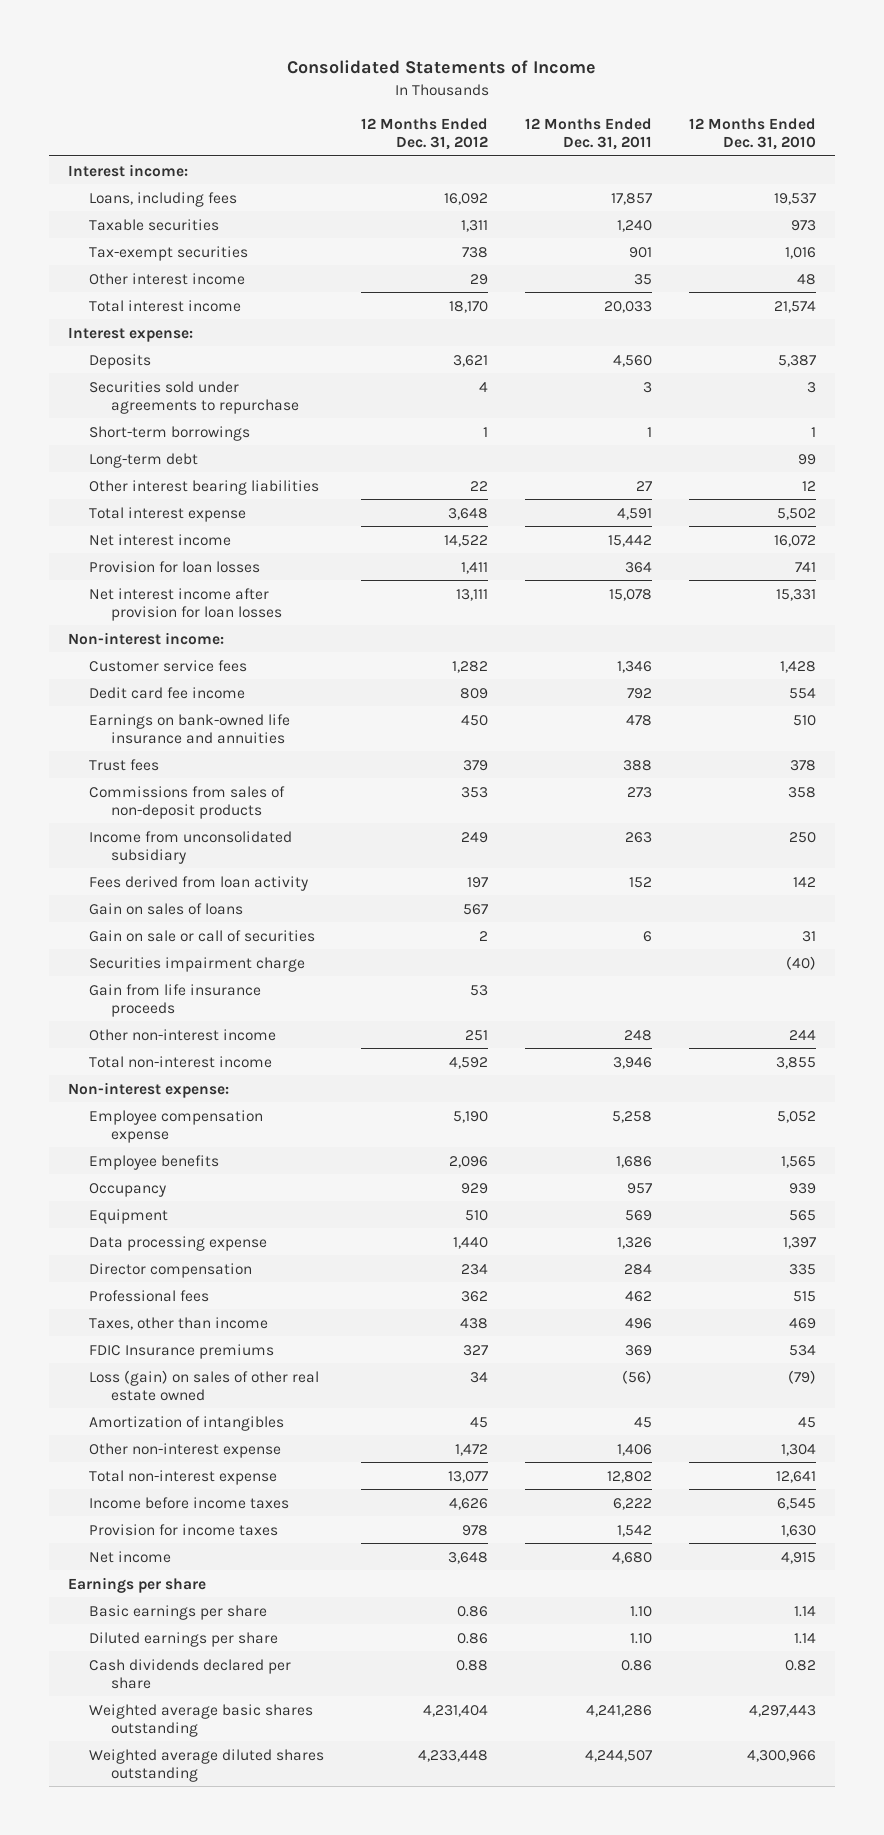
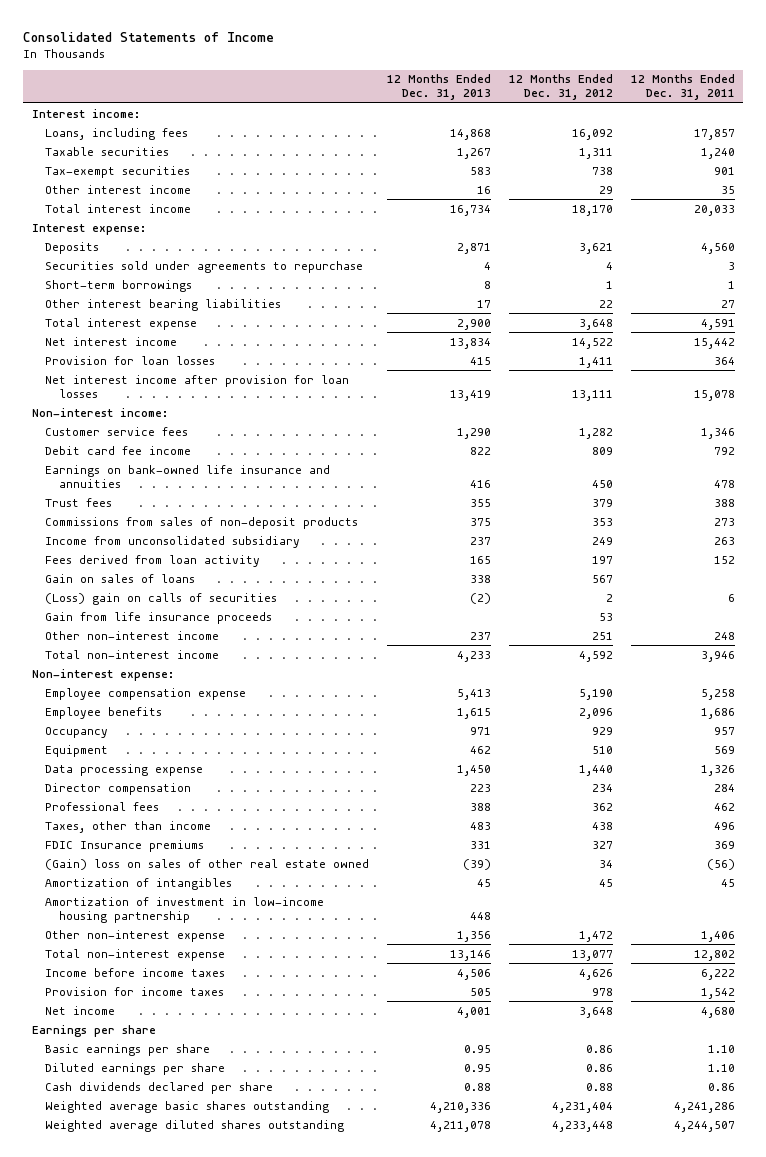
[689,117,817,151] 12 Months Ended Dec. 31, 2010 -> none
none -> [387,74,492,101] 12 Months Ended Dec. 31, 2013
[89,452,199,468] Long-term debt -> none
[89,686,246,699] Dedit card fee income -> [45,445,192,455] Debit card fee income
[89,956,306,972] Securities impairment charge -> none
[89,929,316,942] Gain on sale or call of securities -> [45,592,278,605] (Loss) gain on calls of securities
[89,1369,320,1401] Loss (gain) on sales of other real estate owned -> [45,858,370,870] (Gain) loss on sales of other real estate owned
none -> [45,896,325,923] Amortization of investment in low-income housing partnership

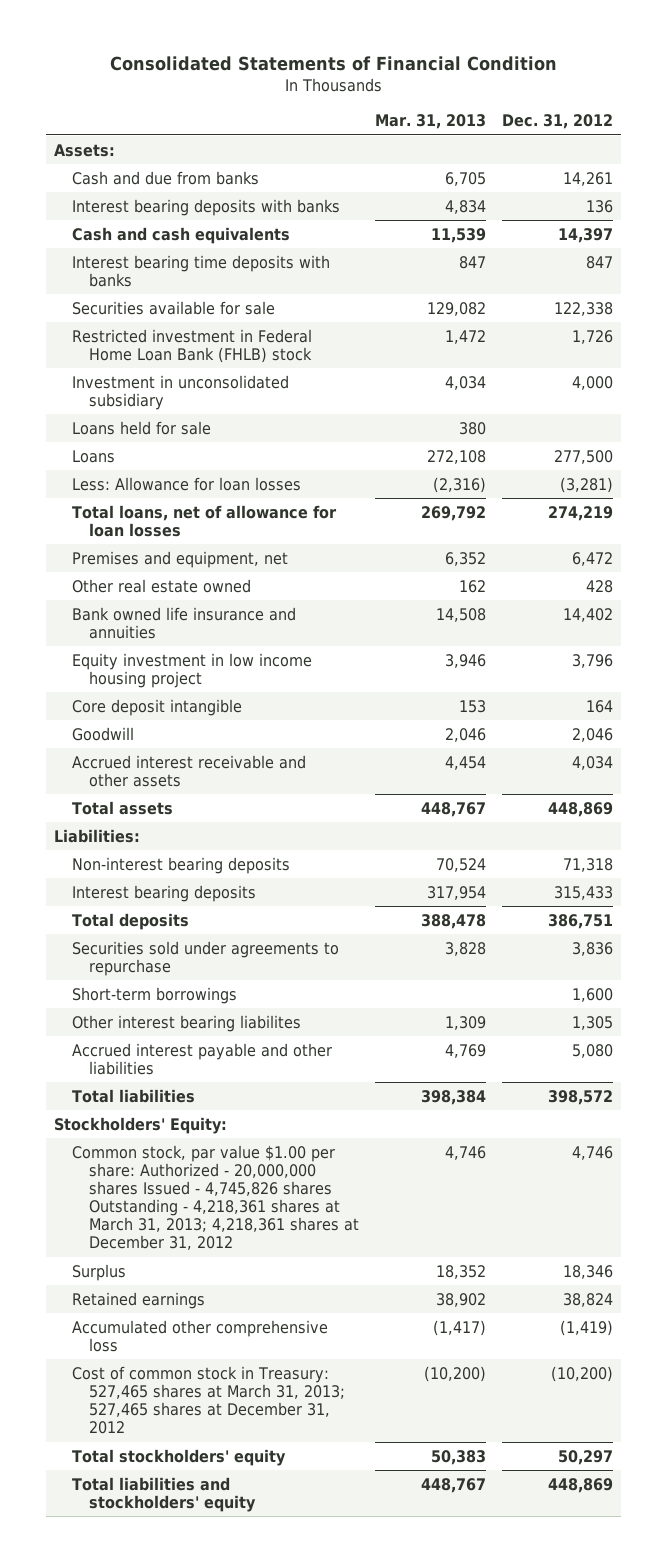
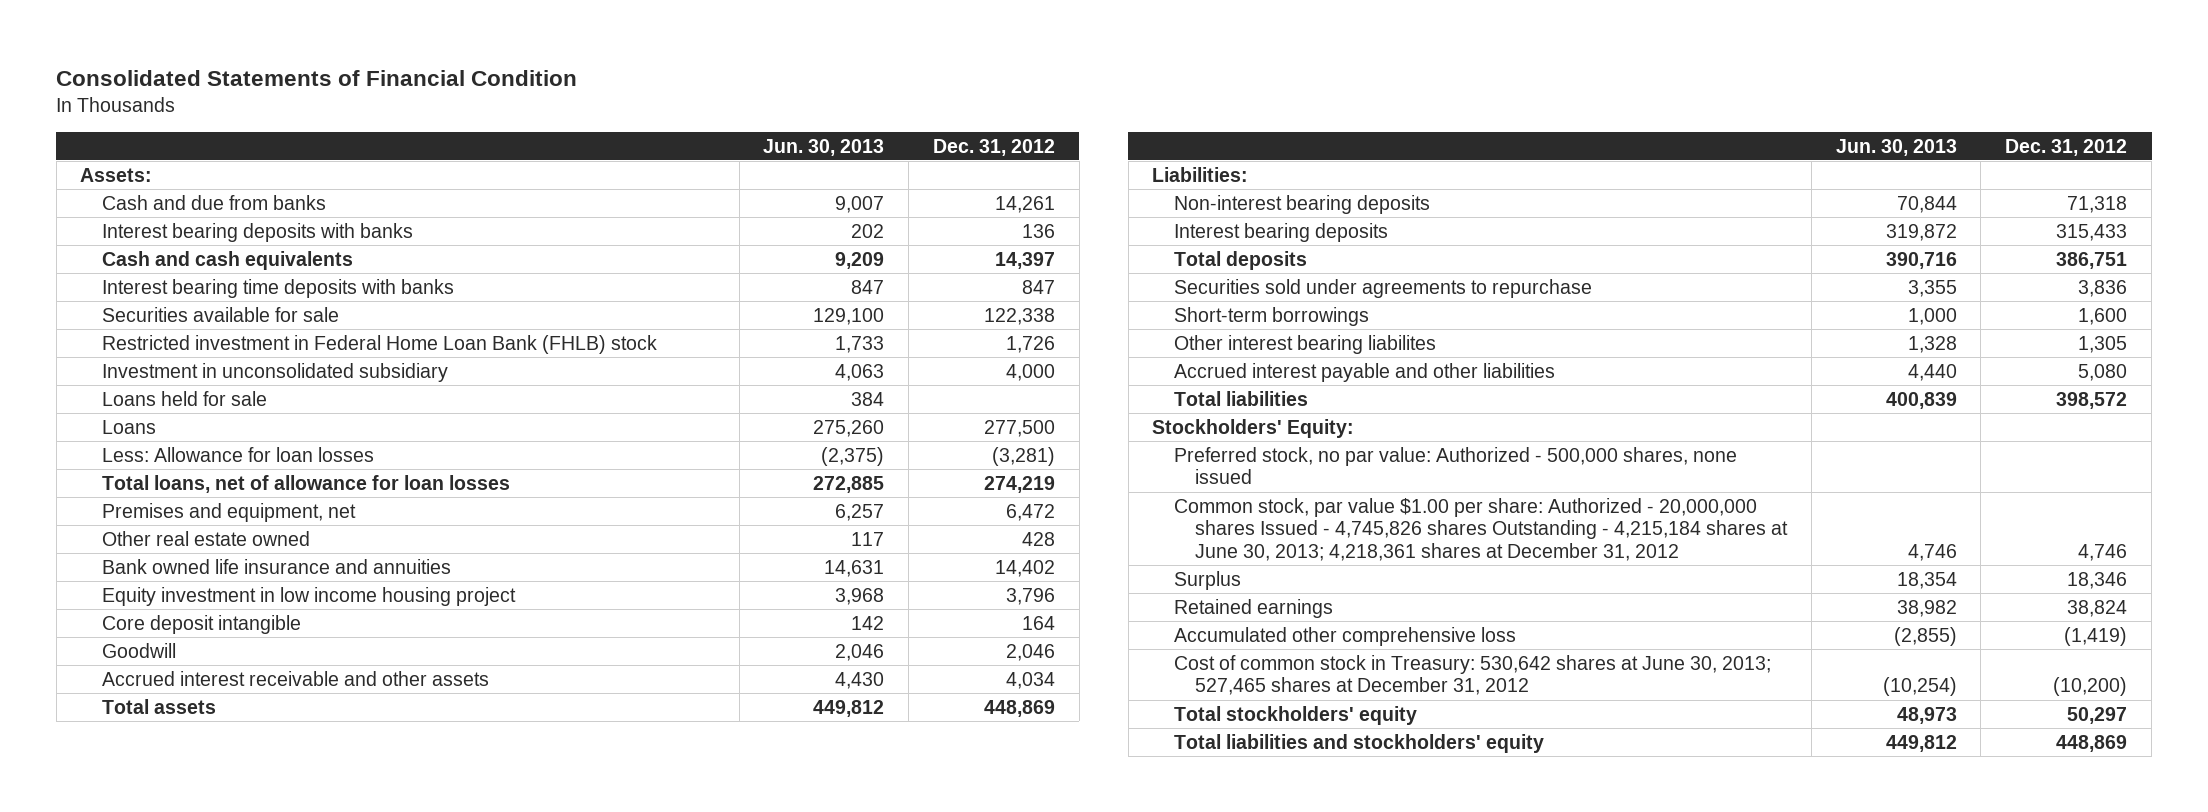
[375,114,487,130] Mar. 31, 2013 -> none
none -> [763,138,885,156] Jun. 30, 2013
none -> [1173,446,1737,485] Preferred stock, no par value: Authorized - 500,000 shares, none issued
[71,1144,360,1251] Common stock, par value $1.00 per share: Authorized - 20,000,000 shares Issued - 4,745,826 shares Outstanding - 4,218,361 shares at March 31, 2013; 4,218,361 shares at December 31, 2012 -> [1173,497,1788,562] Common stock, par value $1.00 per share: Authorized - 20,000,000 shares Issued - 4,745,826 shares Outstanding - 4,215,184 shares at June 30, 2013; 4,218,361 shares at December 31, 2012
[71,1365,346,1435] Cost of common stock in Treasury: 527,465 shares at March 31, 2013; 527,465 shares at December 31, 2012 -> [1173,654,1771,696] Cost of common stock in Treasury: 530,642 shares at June 30, 2013; 527,465 shares at December 31, 2012

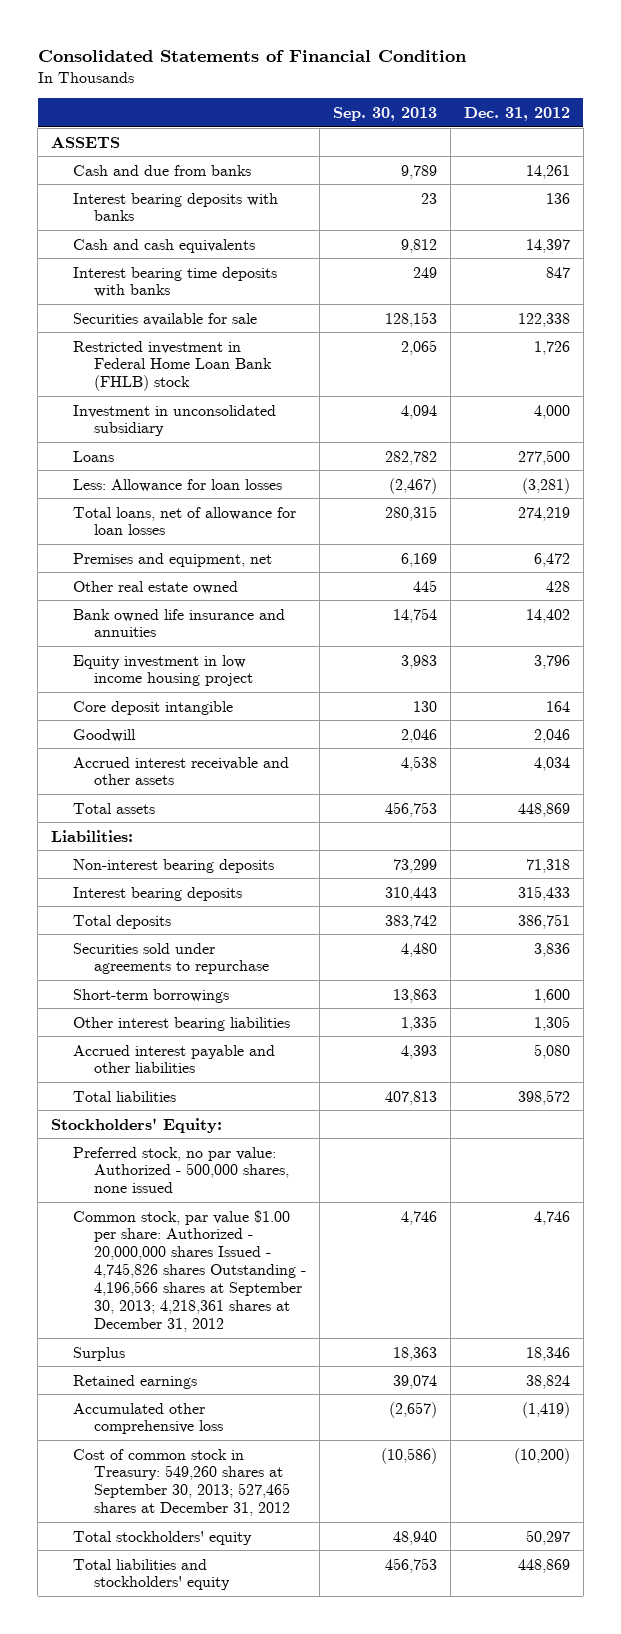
[763,138,885,156] Jun. 30, 2013 -> none
none -> [332,106,437,121] Sep. 30, 2013
[80,167,153,182] Assets: -> [51,136,121,148] ASSETS
[101,390,267,406] Loans held for sale -> none
[1173,334,1436,354] Other interest bearing liabilites -> [72,1016,290,1031] Other interest bearing liabilities
[1173,497,1788,562] Common stock, par value $1.00 per share: Authorized - 20,000,000 shares Issued - 4,745,826 shares Outstanding - 4,215,184 shares at June 30, 2013; 4,218,361 shares at December 31, 2012 -> [72,1209,307,1332] Common stock, par value $1.00 per share: Authorized - 20,000,000 shares Issued - 4,745,826 shares Outstanding - 4,196,566 shares at September 30, 2013; 4,218,361 shares at December 31, 2012
[1173,654,1771,696] Cost of common stock in Treasury: 530,642 shares at June 30, 2013; 527,465 shares at December 31, 2012 -> [72,1448,291,1517] Cost of common stock in Treasury: 549,260 shares at September 30, 2013; 527,465 shares at December 31, 2012

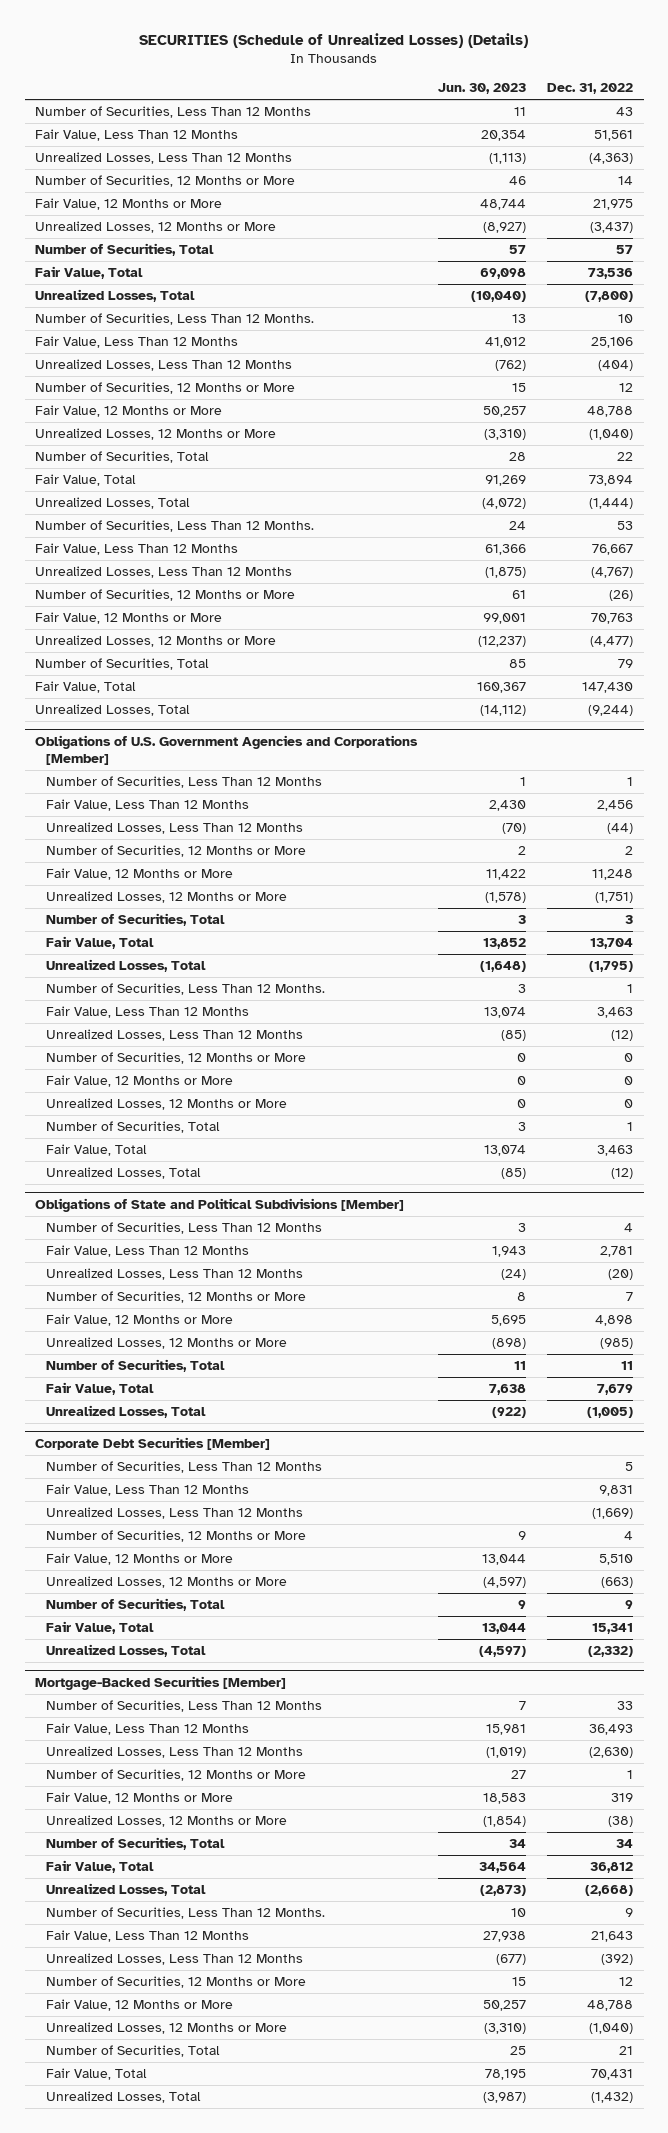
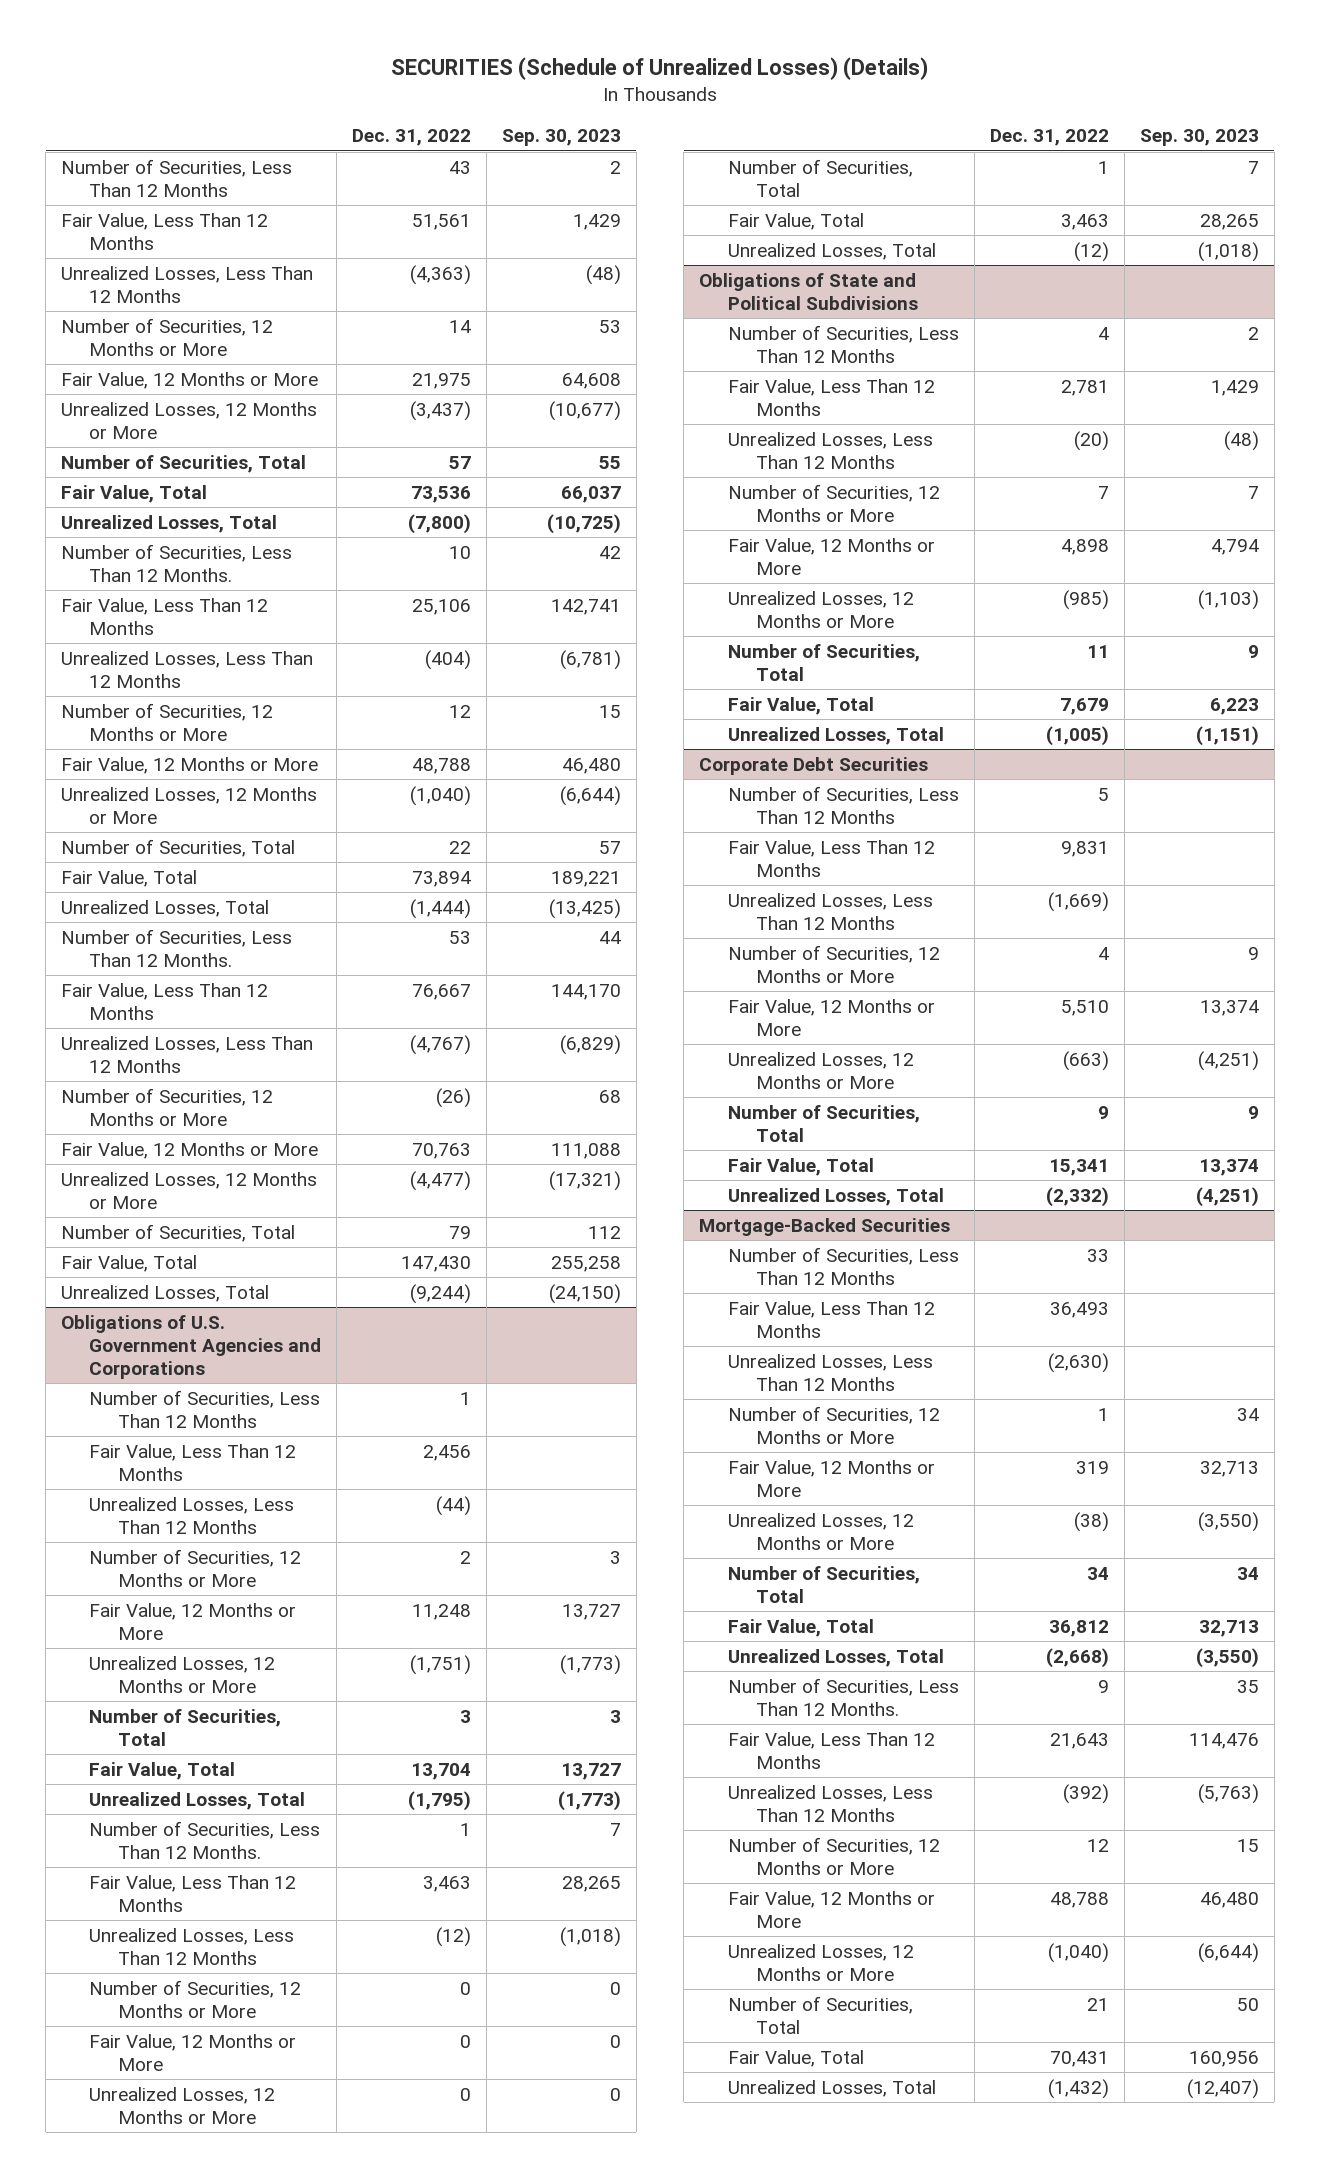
[438,83,527,95] Jun. 30, 2023 -> none
none -> [501,129,621,147] Sep. 30, 2023
[35,734,419,765] Obligations of U.S. Government Agencies and Corporations [Member] -> [61,1315,322,1379] Obligations of U.S. Government Agencies and Corporations
[35,1197,405,1212] Obligations of State and Political Subdivisions [Member] -> [699,273,918,310] Obligations of State and Political Subdivisions
[35,1436,271,1450] Corporate Debt Securities [Member] -> [699,757,929,776] Corporate Debt Securities
[35,1675,287,1690] Mortgage-Backed Securities [Member] -> [699,1218,951,1237] Mortgage-Backed Securities

